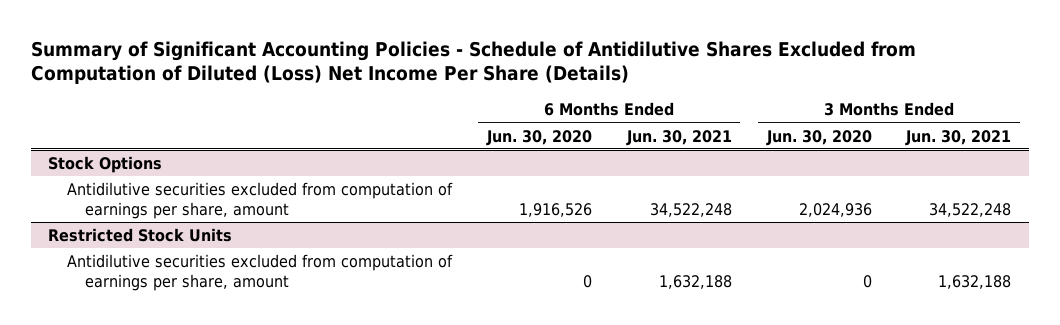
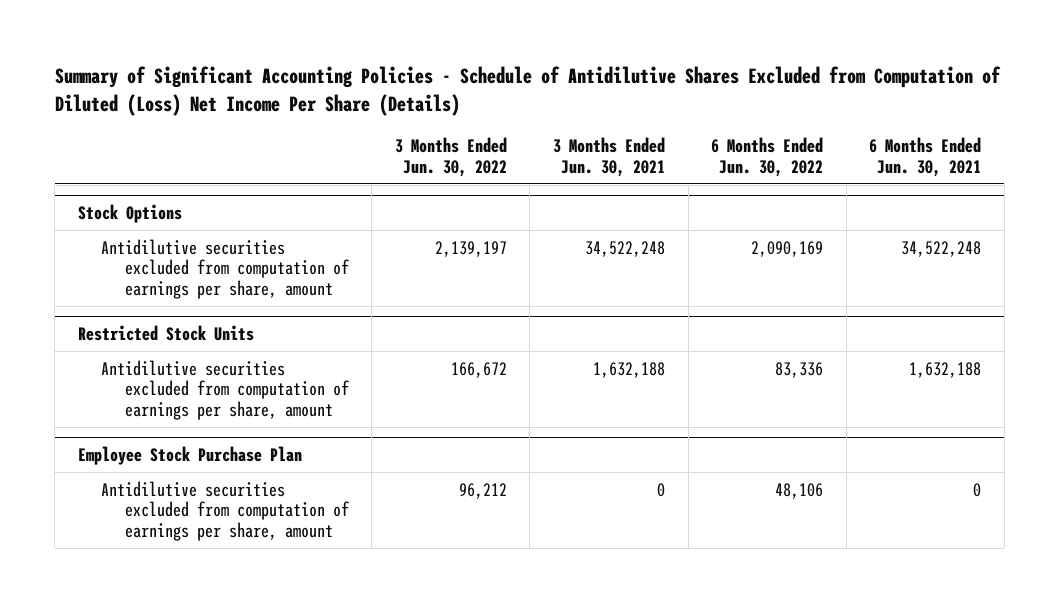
[485,129,592,146] Jun. 30, 2020 -> none
[765,129,872,146] Jun. 30, 2020 -> none
none -> [394,137,507,177] 3 Months Ended Jun. 30, 2022
none -> [711,137,824,177] 6 Months Ended Jun. 30, 2022
none -> [77,445,302,465] Employee Stock Purchase Plan
none -> [101,480,349,542] Antidilutive securities excluded from computation of earnings per share, amount

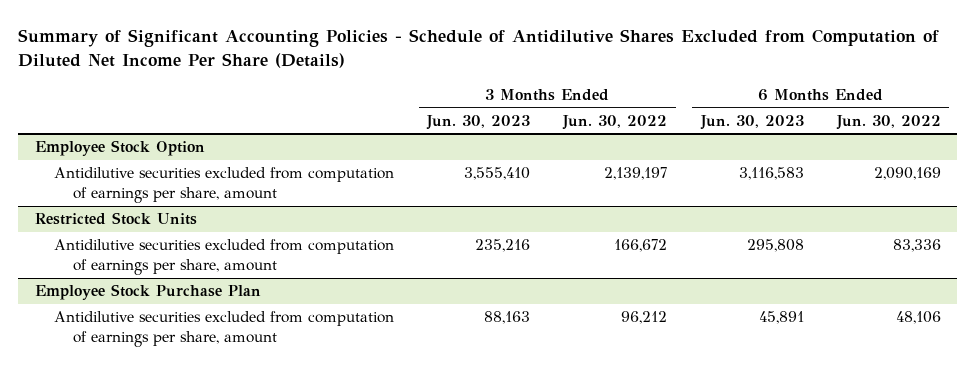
[54,65,1001,116] Summary of Significant Accounting Policies - Schedule of Antidilutive Shares Excluded from Computation of Diluted (Loss) Net Income Per Share (Details) -> [18,29,940,69] Summary of Significant Accounting Policies - Schedule of Antidilutive Shares Excluded from Computation of Diluted Net Income Per Share (Details)
[553,137,666,177] 3 Months Ended Jun. 30, 2021 -> none
[869,137,982,177] 6 Months Ended Jun. 30, 2021 -> none
none -> [426,114,531,130] Jun. 30, 2023
none -> [699,114,804,130] Jun. 30, 2023
[77,203,182,223] Stock Options -> [34,140,205,157] Employee Stock Option

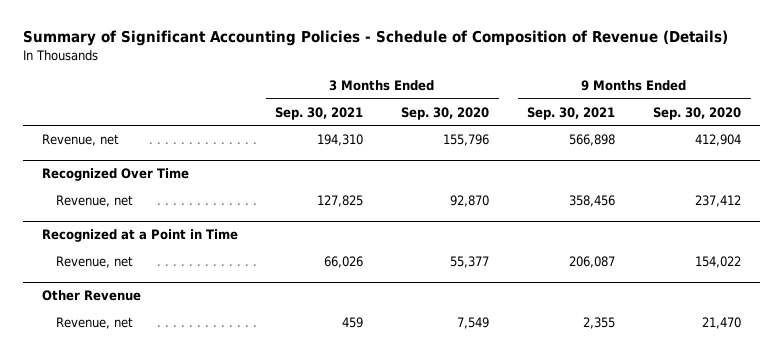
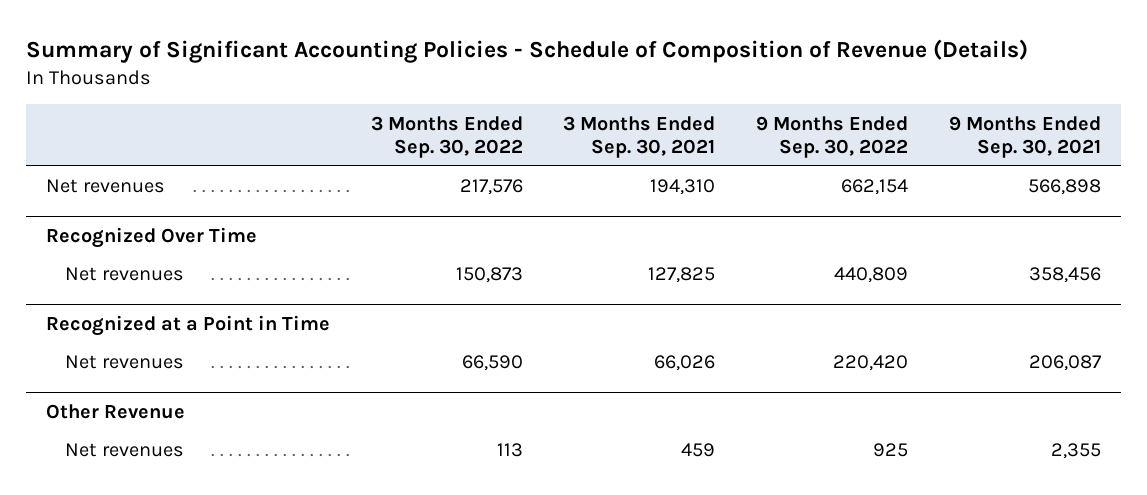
[401,106,490,120] Sep. 30, 2020 -> none
[653,106,742,120] Sep. 30, 2020 -> none
none -> [370,115,523,159] 3 Months Ended Sep. 30, 2022
none -> [756,115,909,159] 9 Months Ended Sep. 30, 2022
[41,133,119,146] Revenue, net -> [46,179,166,194] Net revenues
[56,194,134,207] Revenue, net -> [64,267,184,282] Net revenues
[56,255,134,268] Revenue, net -> [64,355,184,370] Net revenues
[56,316,134,329] Revenue, net -> [64,443,184,458] Net revenues

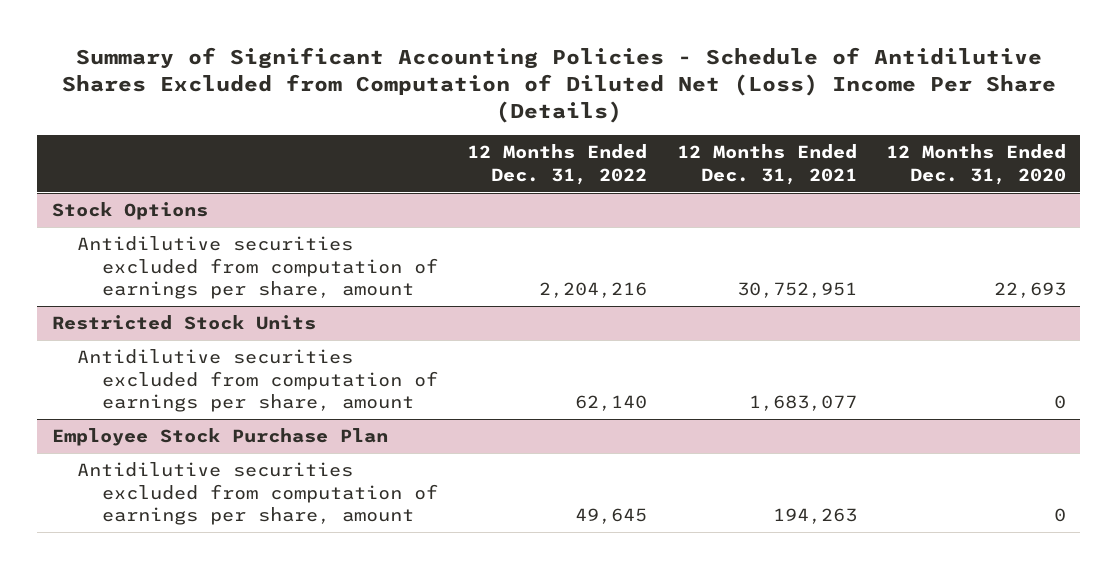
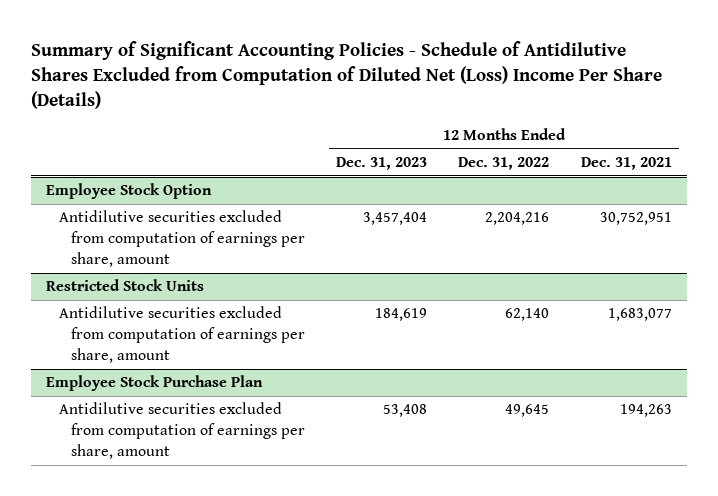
[885,144,1066,185] 12 Months Ended Dec. 31, 2020 -> none
none -> [336,157,428,171] Dec. 31, 2023
[51,202,208,221] Stock Options -> [46,183,213,200] Employee Stock Option

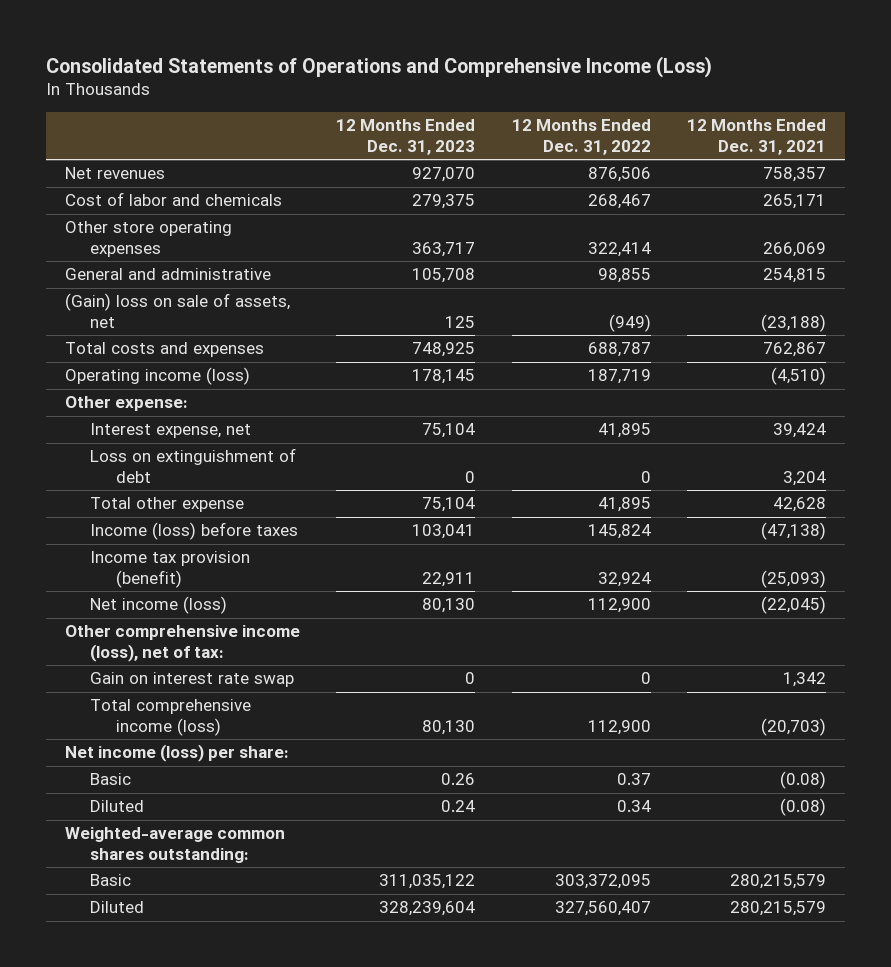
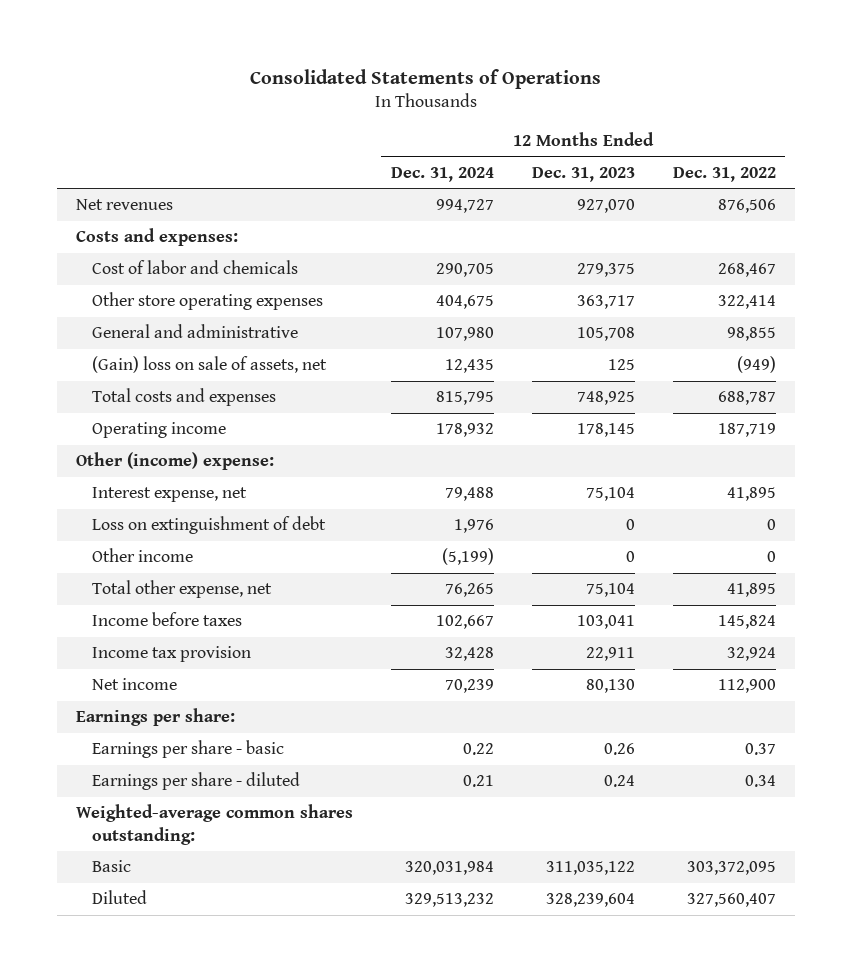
[46,55,713,78] Consolidated Statements of Operations and Comprehensive Income (Loss) -> [249,68,601,89] Consolidated Statements of Operations
[687,119,827,156] 12 Months Ended Dec. 31, 2021 -> none
none -> [390,166,494,182] Dec. 31, 2024
none -> [75,228,238,247] Costs and expenses:
[64,367,250,386] Operating income (loss) -> [91,422,226,439] Operating income
[64,396,188,412] Other expense: -> [75,452,274,471] Other (income) expense:
[64,625,300,662] Other comprehensive income (loss), net of tax: -> none
[90,672,295,688] Gain on interest rate swap -> none
[90,699,252,736] Total comprehensive income (loss) -> none
none -> [91,548,193,563] Other income
[90,497,245,513] Total other expense -> [91,580,272,599] Total other expense, net
[90,522,299,541] Income (loss) before taxes -> [91,612,242,627] Income before taxes
[90,551,251,588] Income tax provision (benefit) -> [91,646,251,663] Income tax provision
[90,596,228,615] Net income (loss) -> [91,678,177,691] Net income
[64,744,289,763] Net income (loss) per share: -> [75,708,235,727] Earnings per share:
[90,773,132,786] Basic -> [91,740,284,759] Earnings per share - basic
[90,800,145,813] Diluted -> [91,772,300,791] Earnings per share - diluted

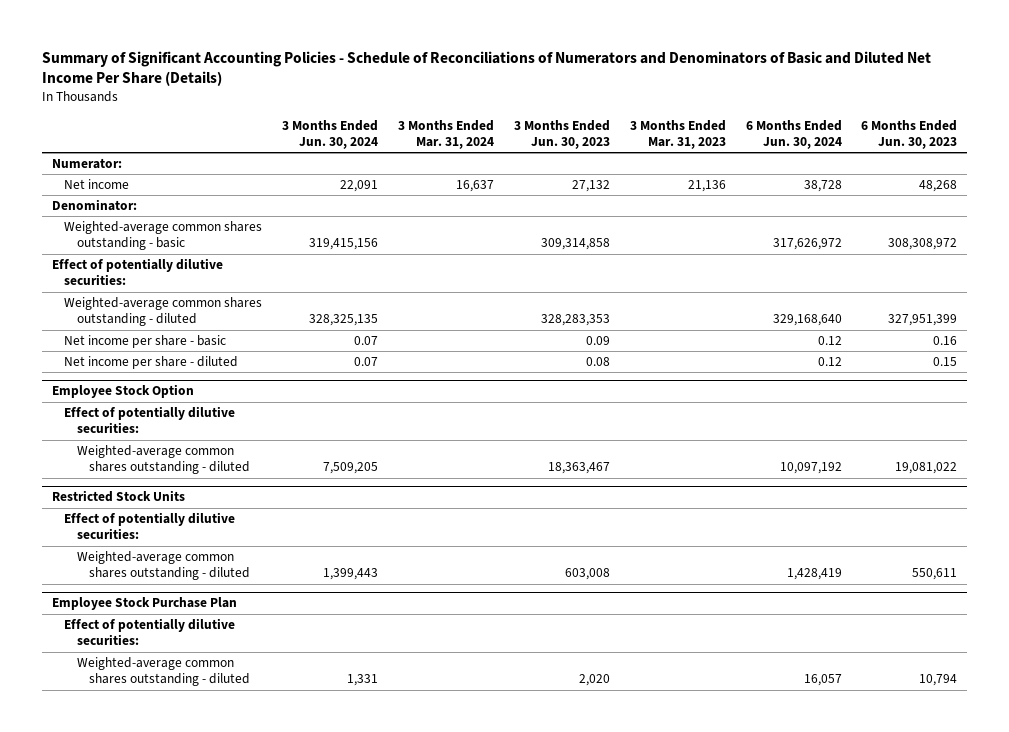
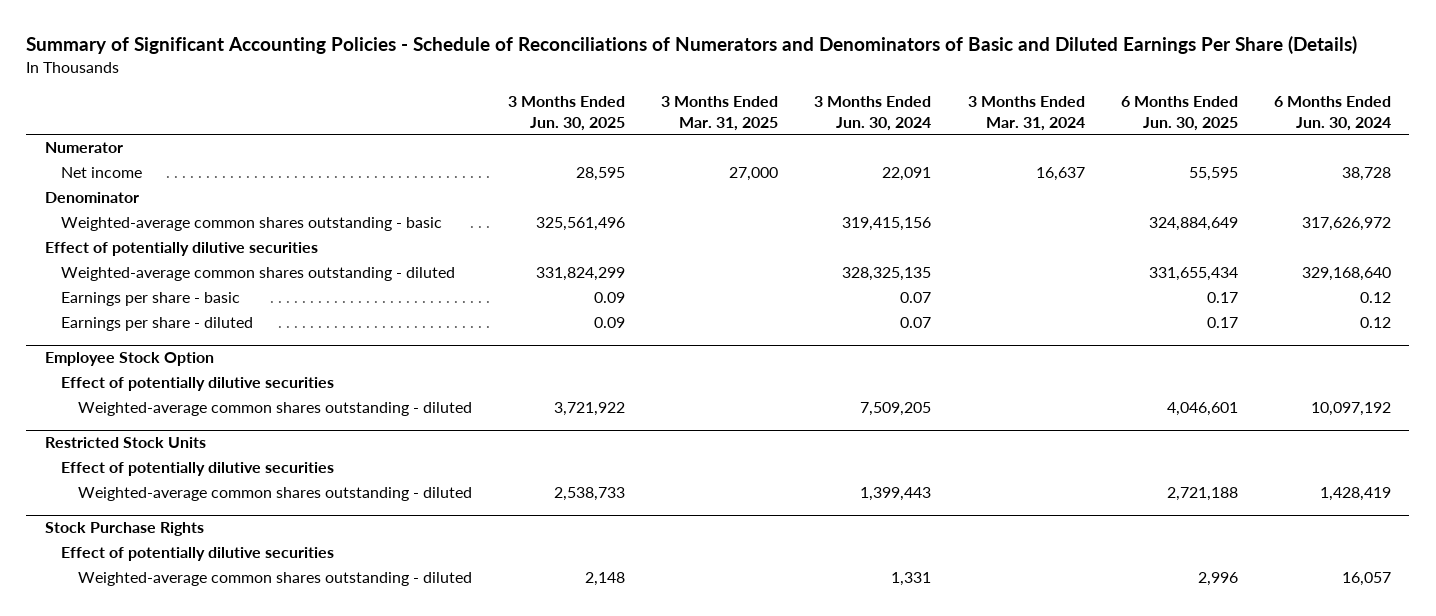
[41,50,931,87] Summary of Significant Accounting Policies - Schedule of Reconciliations of Numerators and Denominators of Basic and Diluted Net Income Per Share (Details) -> [26,36,1358,55] Summary of Significant Accounting Policies - Schedule of Reconciliations of Numerators and Denominators of Basic and Diluted Earnings Per Share (Details)
[513,119,610,150] 3 Months Ended Jun. 30, 2023 -> none
[629,119,726,150] 3 Months Ended Mar. 31, 2023 -> none
[861,119,958,150] 6 Months Ended Jun. 30, 2023 -> none
none -> [507,96,625,131] 3 Months Ended Jun. 30, 2025
none -> [661,96,779,131] 3 Months Ended Mar. 31, 2025
none -> [1121,96,1239,131] 6 Months Ended Jun. 30, 2025
[51,158,122,170] Numerator: -> [44,142,123,154] Numerator
[51,199,137,212] Denominator: -> [44,192,139,204] Denominator
[51,258,223,286] Effect of potentially dilutive securities: -> [44,242,318,257] Effect of potentially dilutive securities
[64,335,227,349] Net income per share - basic -> [61,292,241,307] Earnings per share - basic
[64,356,239,370] Net income per share - diluted -> [61,317,254,332] Earnings per share - diluted
[64,406,236,434] Effect of potentially dilutive securities: -> [61,377,335,392] Effect of potentially dilutive securities
[64,512,236,540] Effect of potentially dilutive securities: -> [61,462,335,477] Effect of potentially dilutive securities
[51,597,237,611] Employee Stock Purchase Plan -> none
none -> [44,522,204,537] Stock Purchase Rights
[64,618,236,646] Effect of potentially dilutive securities: -> [61,547,335,562] Effect of potentially dilutive securities

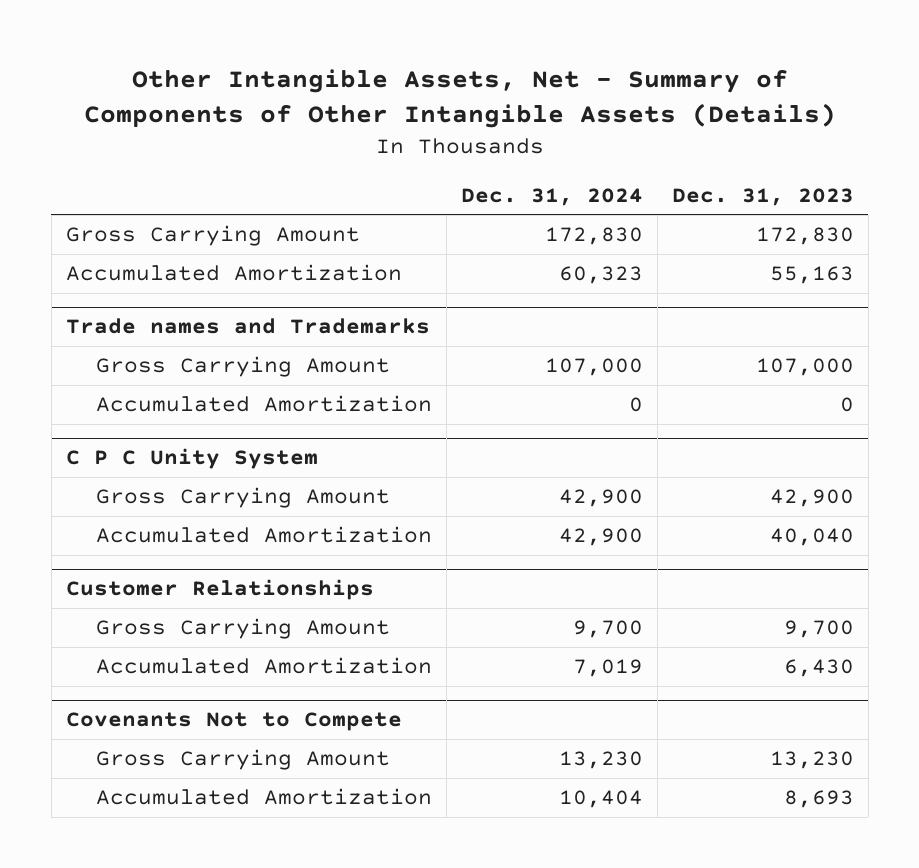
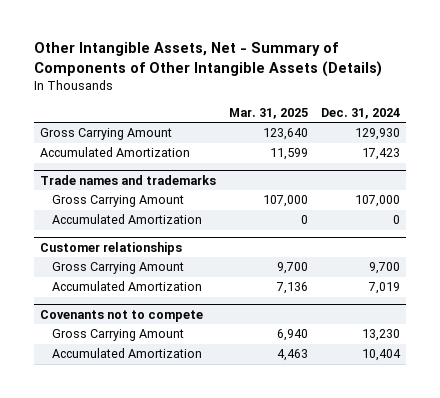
[671,187,854,206] Dec. 31, 2023 -> none
none -> [229,107,309,119] Mar. 31, 2025
[544,227,643,246] 172,830 -> [354,128,400,141] 129,930
[558,266,643,285] 60,323 -> [361,148,400,161] 17,423
[65,318,430,335] Trade names and Trademarks -> [40,175,217,186] Trade names and trademarks
[65,448,318,470] C P C Unity System -> none
[95,487,390,509] Gross Carrying Amount -> none
[95,526,432,544] Accumulated Amortization -> none
[65,579,374,601] Customer Relationships -> [40,242,183,256] Customer relationships
[65,712,402,732] Covenants Not to Compete -> [40,310,204,323] Covenants not to compete

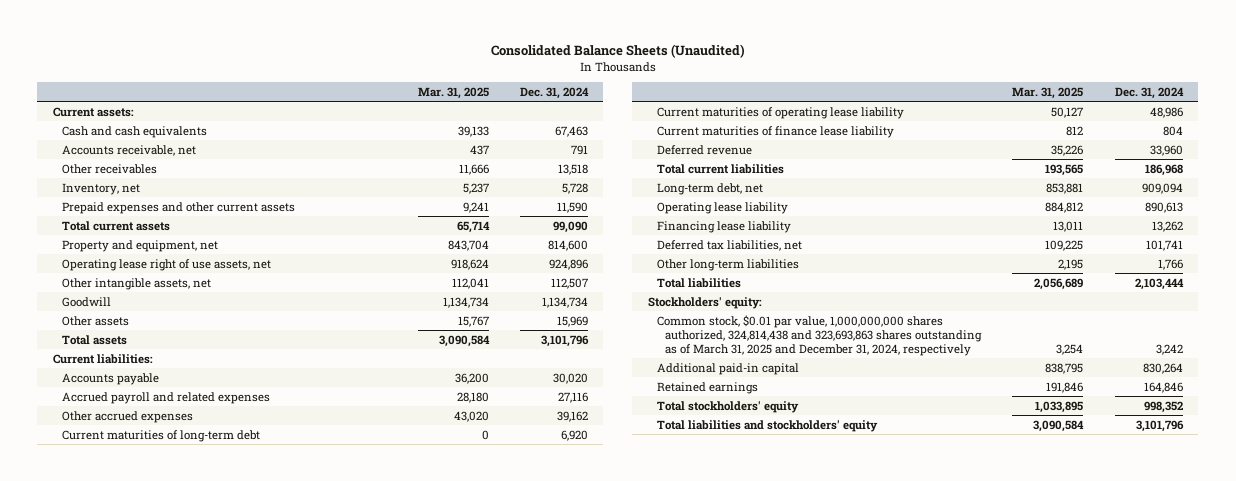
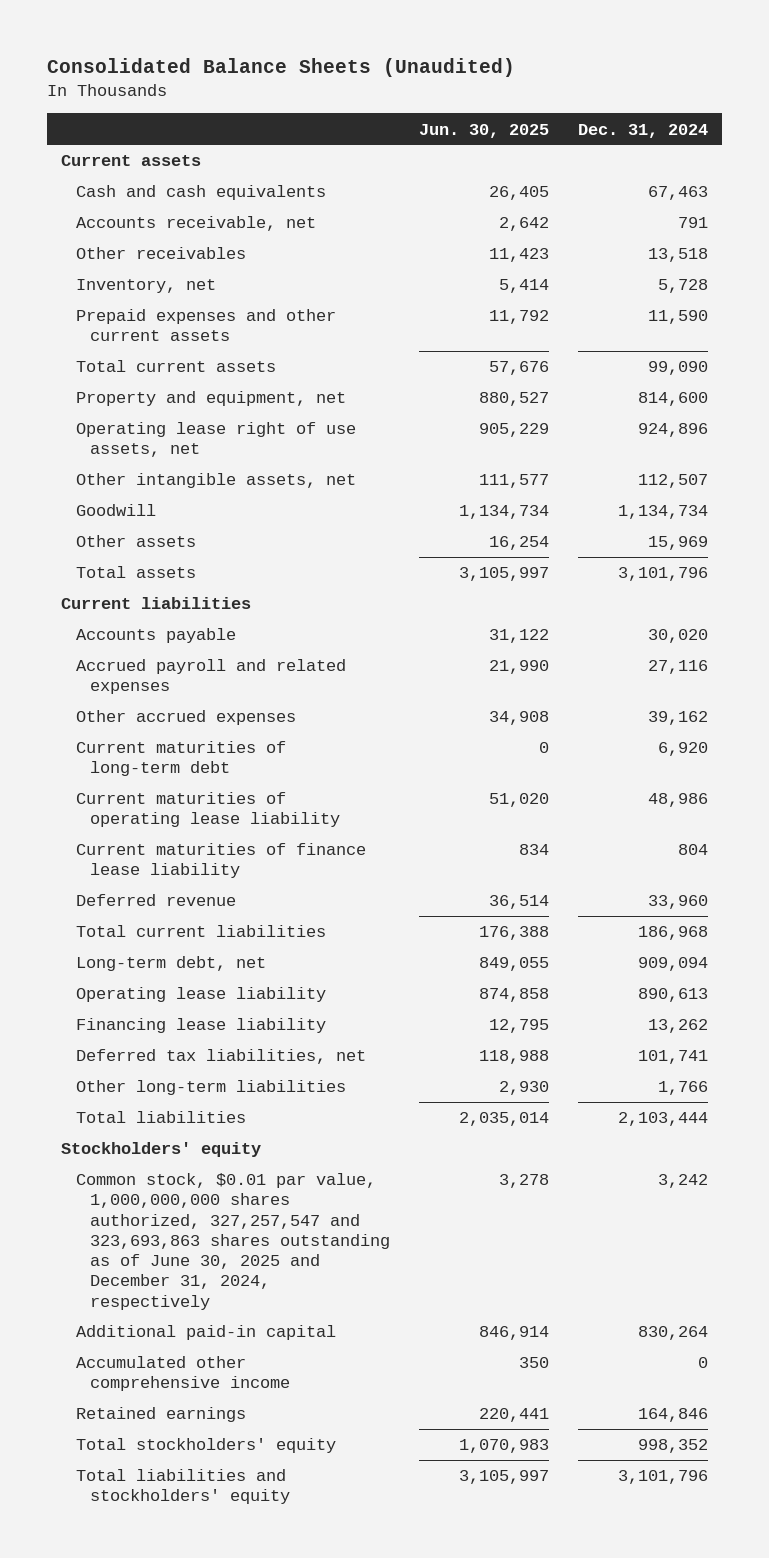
[417,86,489,99] Mar. 31, 2025 -> none
none -> [419,123,550,138] Jun. 30, 2025
[53,106,135,117] Current assets: -> [61,155,202,167] Current assets
[53,353,154,364] Current liabilities: -> [61,597,252,610] Current liabilities
[647,296,762,309] Stockholders' equity: -> [61,1142,262,1158] Stockholders' equity
[656,314,983,357] Common stock, $0.01 par value, 1,000,000,000 shares authorized, 324,814,438 and 323,693,863 shares outstanding as of March 31, 2025 and December 31, 2024, respectively -> [75,1173,391,1310] Common stock, $0.01 par value, 1,000,000,000 shares authorized, 327,257,547 and 323,693,863 shares outstanding as of June 30, 2025 and December 31, 2024, respectively
none -> [75,1356,291,1392] Accumulated other comprehensive income

